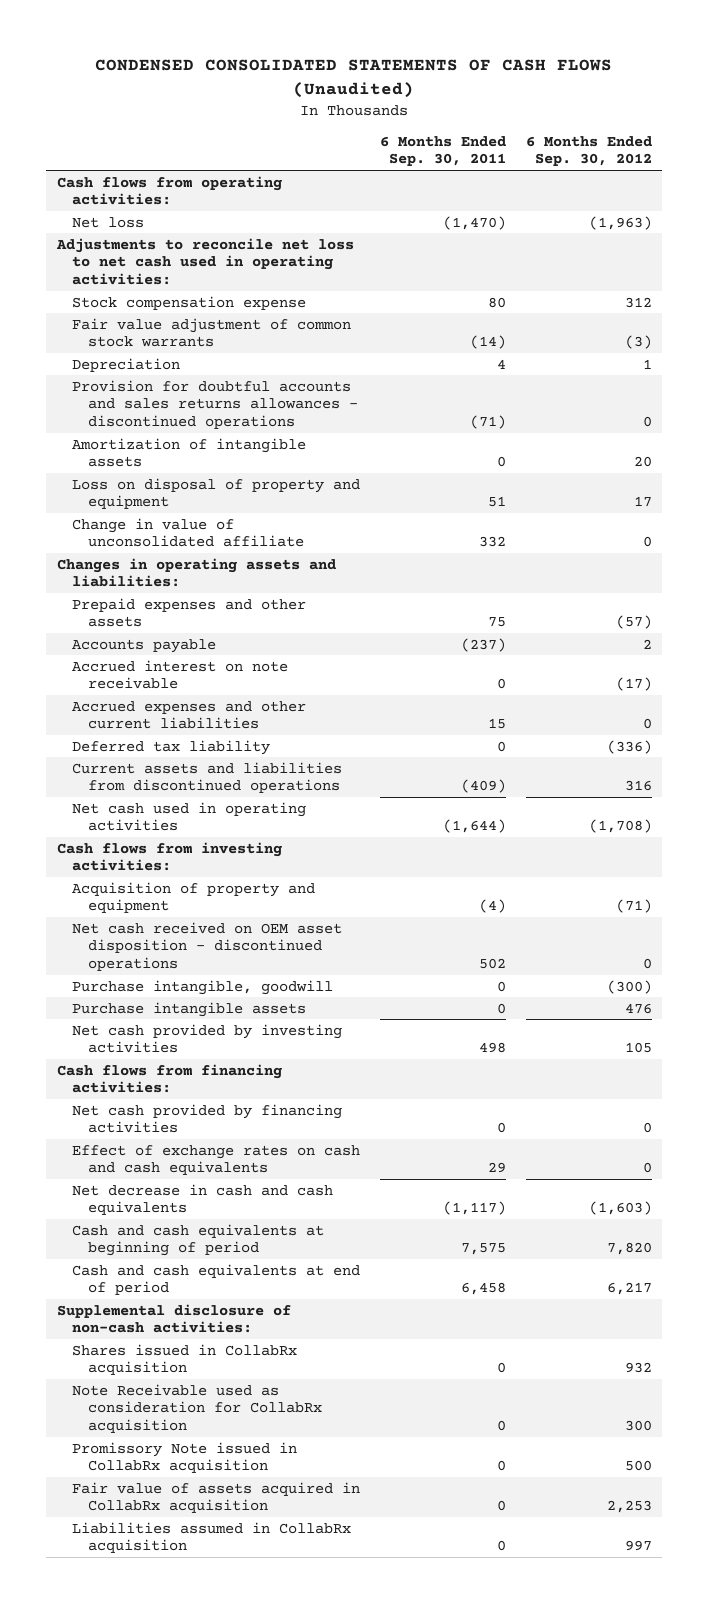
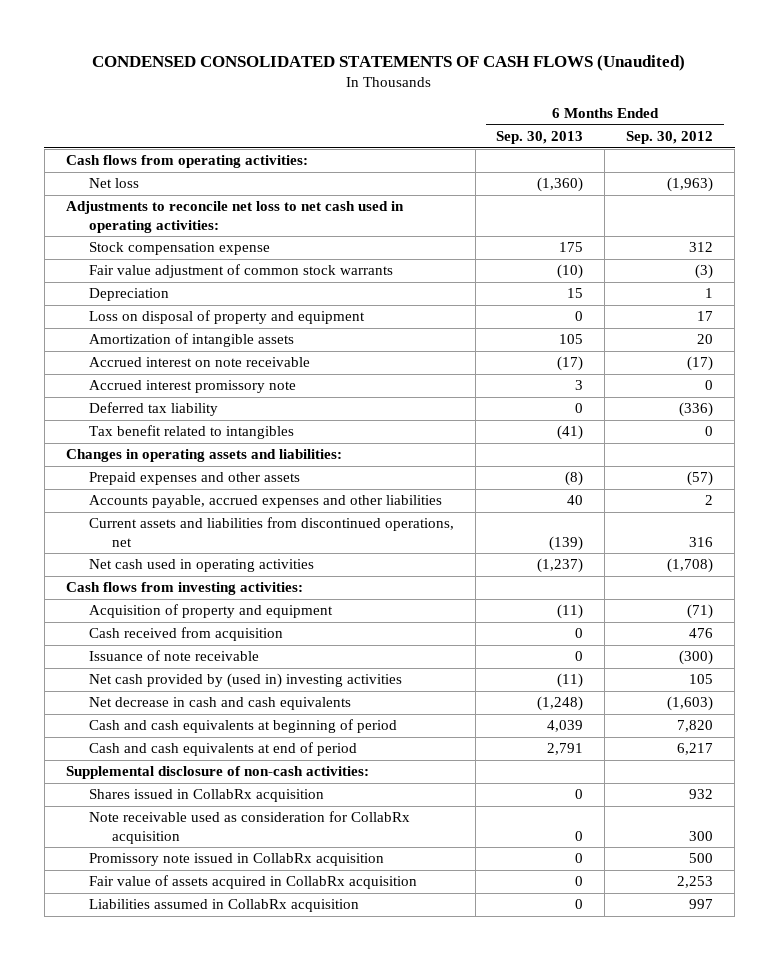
[380,135,507,167] 6 Months Ended Sep. 30, 2011 -> none
none -> [496,131,584,145] Sep. 30, 2013
[72,379,358,430] Provision for doubtful accounts and sales returns allowances - discontinued operations -> none
[72,517,304,548] Change in value of unconsolidated affiliate -> none
[72,638,217,653] Accounts payable -> none
[72,437,307,468] Amortization of intangible assets -> [88,333,294,348] Amortization of intangible assets
[72,700,307,730] Accrued expenses and other current liabilities -> none
none -> [88,380,296,394] Accrued interest promissory note
none -> [88,425,294,440] Tax benefit related to intangibles
[56,557,336,588] Changes in operating assets and liabilities: -> [65,449,342,463] Changes in operating assets and liabilities:
[72,597,307,628] Prepaid expenses and other assets -> [88,472,300,486] Prepaid expenses and other assets
none -> [88,495,442,509] Accounts payable, accrued expenses and other liabilities
[72,761,343,794] Current assets and liabilities from discontinued operations -> [88,517,454,547] Current assets and liabilities from discontinued operations, net
[72,921,343,972] Net cash received on OEM asset disposition - discontinued operations -> none
[72,979,334,995] Purchase intangible, goodwill -> none
[56,1063,282,1094] Cash flows from financing activities: -> none
[72,1103,343,1134] Net cash provided by financing activities -> none
[72,1144,361,1176] Effect of exchange rates on cash and cash equivalents -> none
[72,1001,307,1017] Purchase intangible assets -> [88,627,283,642] Cash received from acquisition
none -> [88,650,259,662] Issuance of note receivable
[72,1023,343,1054] Net cash provided by investing activities -> [88,673,402,689] Net cash provided by (used in) investing activities
[72,1383,322,1434] Note Receivable used as consideration for CollabRx acquisition -> [88,811,410,844] Note receivable used as consideration for CollabRx acquisition
[72,1441,298,1474] Promissory Note issued in CollabRx acquisition -> [88,853,384,867] Promissory note issued in CollabRx acquisition

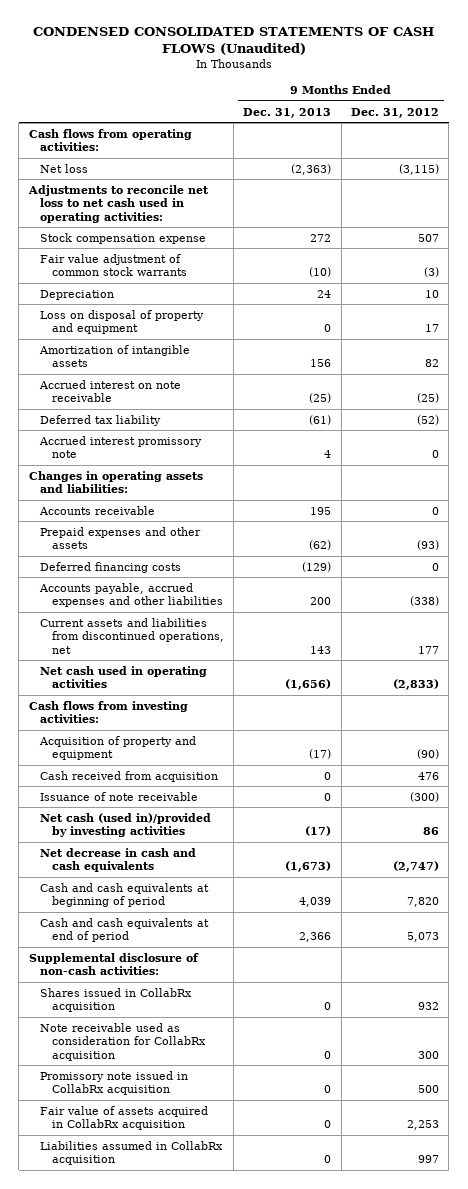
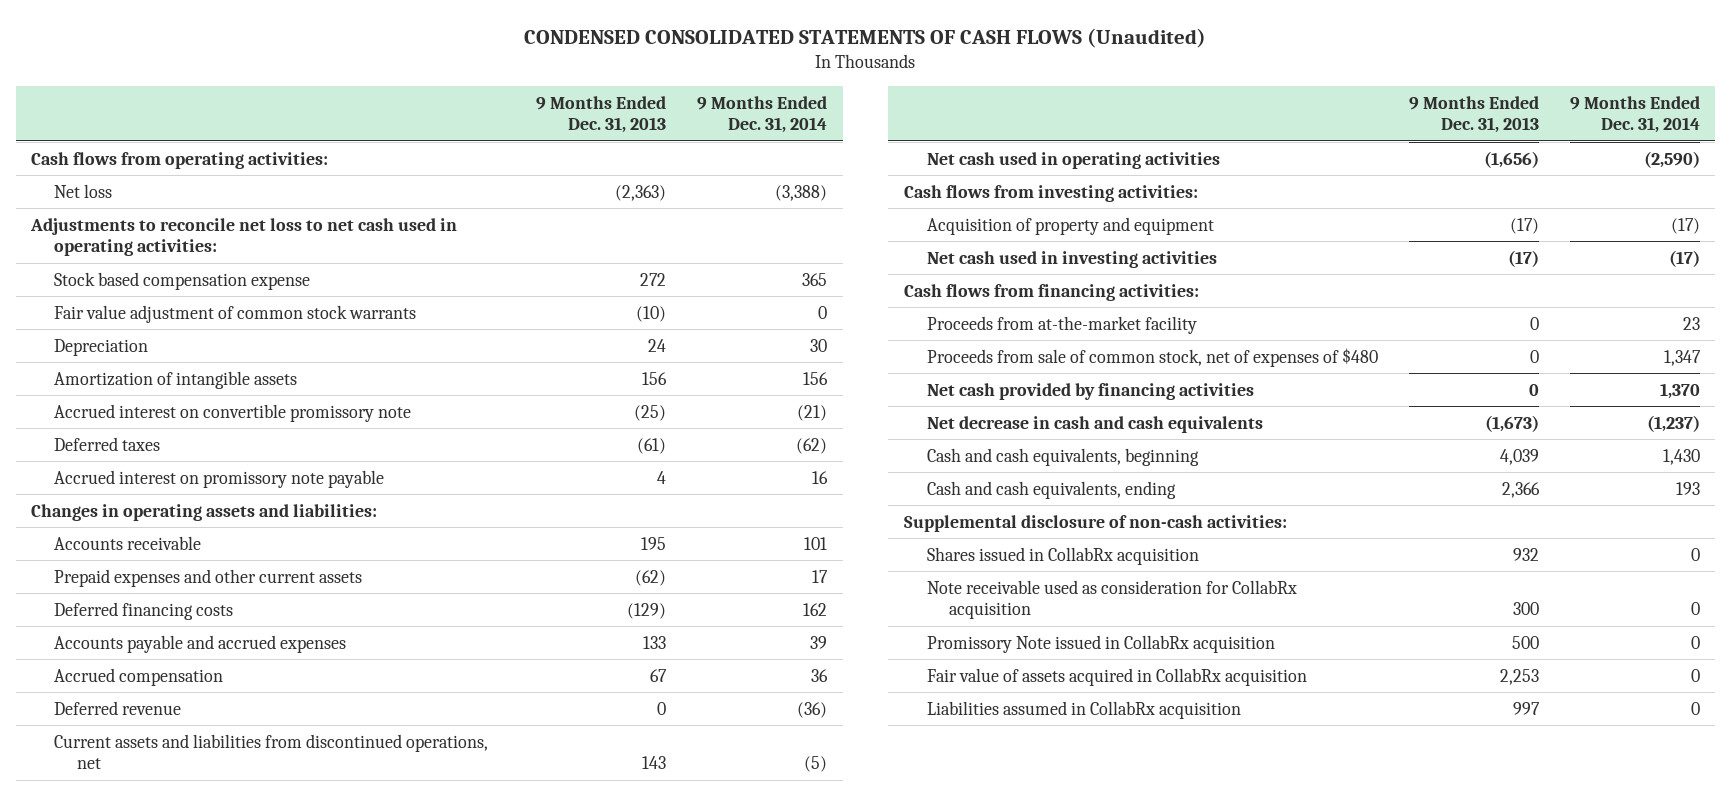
[350,107,439,118] Dec. 31, 2012 -> none
none -> [697,96,828,134] 9 Months Ended Dec. 31, 2014
[40,232,207,244] Stock compensation expense -> [54,271,311,290] Stock based compensation expense
[40,309,205,335] Loss on disposal of property and equipment -> none
[39,379,182,403] Accrued interest on note receivable -> [54,403,412,422] Accrued interest on convertible promissory note
[40,414,162,426] Deferred tax liability -> [54,436,161,451] Deferred taxes
[39,435,203,459] Accrued interest promissory note -> [54,469,385,488] Accrued interest on promissory note payable
[40,526,202,550] Prepaid expenses and other assets -> [54,568,363,587] Prepaid expenses and other current assets
[39,582,223,608] Accounts payable, accrued expenses and other liabilities -> [54,634,347,653] Accounts payable and accrued expenses
[310,597,332,606] 200 -> [643,635,667,649] 133
none -> [54,667,224,686] Accrued compensation
none -> [54,700,182,715] Deferred revenue
[40,770,219,782] Cash received from acquisition -> none
[40,791,199,801] Issuance of note receivable -> none
[40,812,212,838] Net cash (used in)/provided by investing activities -> [926,250,1217,268] Net cash used in investing activities
none -> [903,283,1199,301] Cash flows from financing activities:
none -> [926,315,1197,334] Proceeds from at-the-market facility
none -> [926,347,1378,367] Proceeds from sale of common stock, net of expenses of $480
none -> [926,382,1254,400] Net cash provided by financing activities
[40,882,210,908] Cash and cash equivalents at beginning of period -> [926,447,1199,466] Cash and cash equivalents, beginning
[40,917,210,943] Cash and cash equivalents at end of period -> [926,480,1176,499] Cash and cash equivalents, ending
[324,1002,332,1011] 0 -> [1512,547,1539,561] 932
[324,1050,332,1059] 0 -> [1512,601,1539,615] 300
[40,1070,189,1096] Promissory note issued in CollabRx acquisition -> [926,634,1275,653] Promissory Note issued in CollabRx acquisition
[324,1085,332,1094] 0 -> [1511,635,1539,649] 500
[324,1120,332,1129] 0 -> [1499,668,1539,685] 2,253
[324,1155,332,1164] 0 -> [1512,701,1540,715] 997

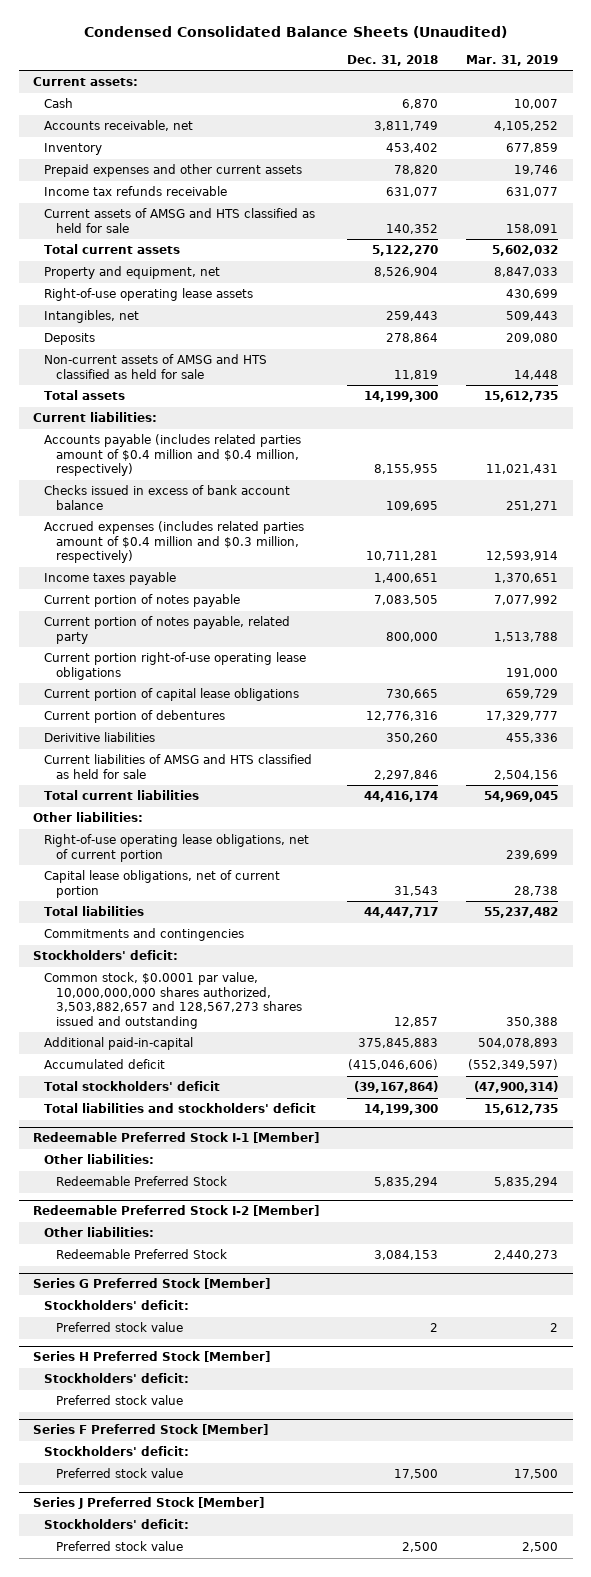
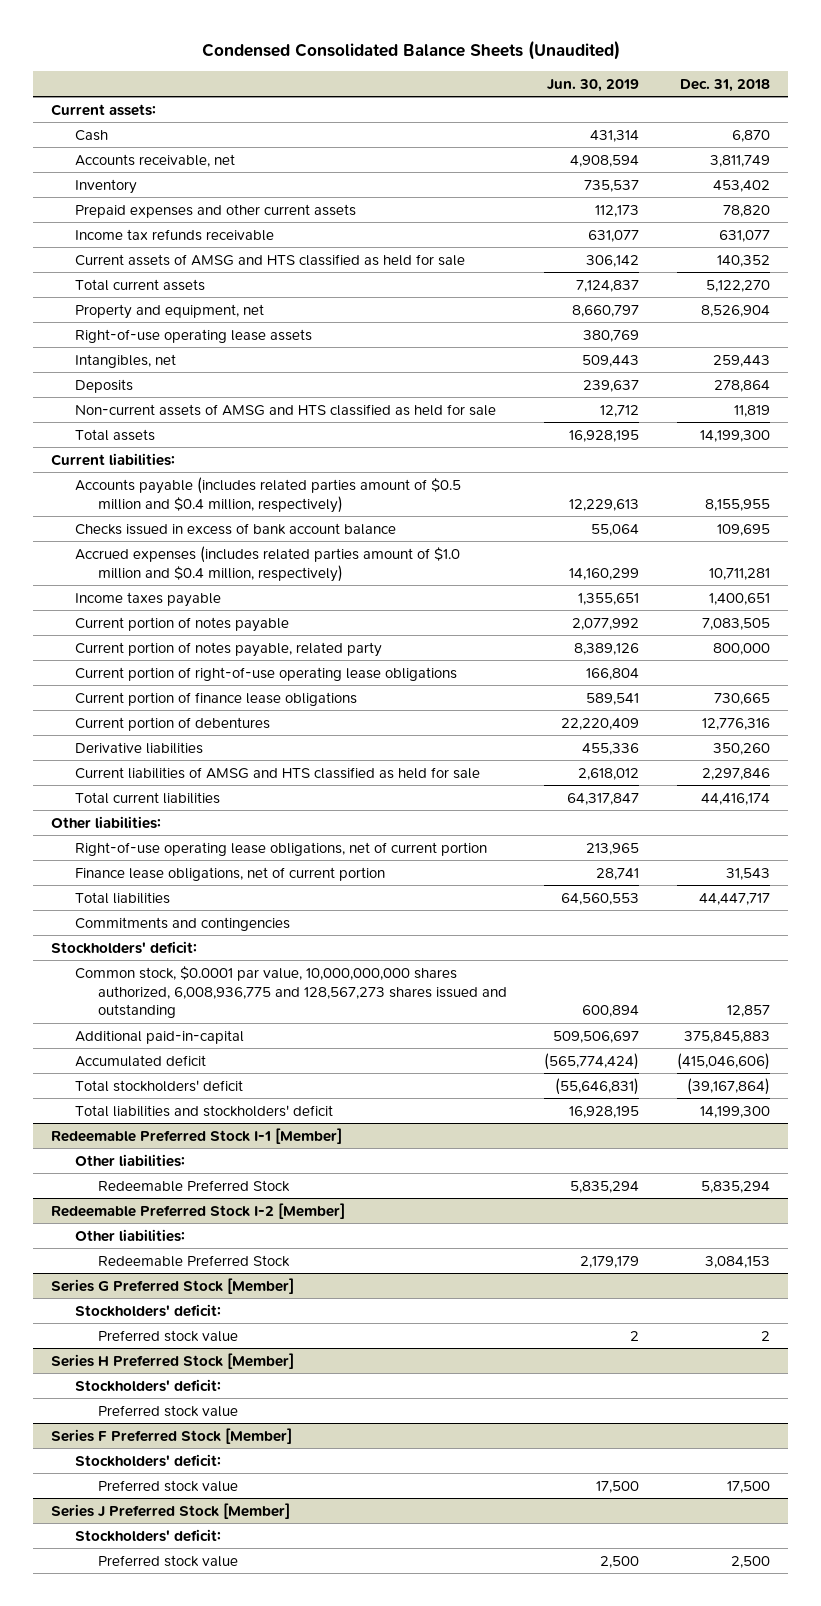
[466,54,559,66] Mar. 31, 2019 -> none
none -> [547,78,640,92] Jun. 30, 2019
[44,434,302,477] Accounts payable (includes related parties amount of $0.4 million and $0.4 million, respectively) -> [74,476,461,513] Accounts payable (includes related parties amount of $0.5 million and $0.4 million, respectively)
[44,521,305,564] Accrued expenses (includes related parties amount of $0.4 million and $0.3 million, respectively) -> [74,545,460,582] Accrued expenses (includes related parties amount of $1.0 million and $0.4 million, respectively)
[44,652,307,680] Current portion right-of-use operating lease obligations -> [74,666,457,681] Current portion of right-of-use operating lease obligations
[44,688,300,702] Current portion of capital lease obligations -> [74,691,357,706] Current portion of finance lease obligations
[44,732,156,743] Derivitive liabilities -> [74,741,203,754] Derivative liabilities
[44,870,281,898] Capital lease obligations, net of current portion -> [74,866,385,881] Finance lease obligations, net of current portion
[44,972,302,1029] Common stock, $0.0001 par value, 10,000,000,000 shares authorized, 3,503,882,657 and 128,567,273 shares issued and outstanding -> [74,965,508,1019] Common stock, $0.0001 par value, 10,000,000,000 shares authorized, 6,008,936,775 and 128,567,273 shares issued and outstanding

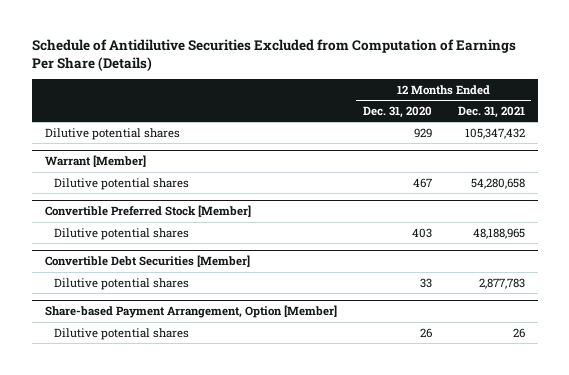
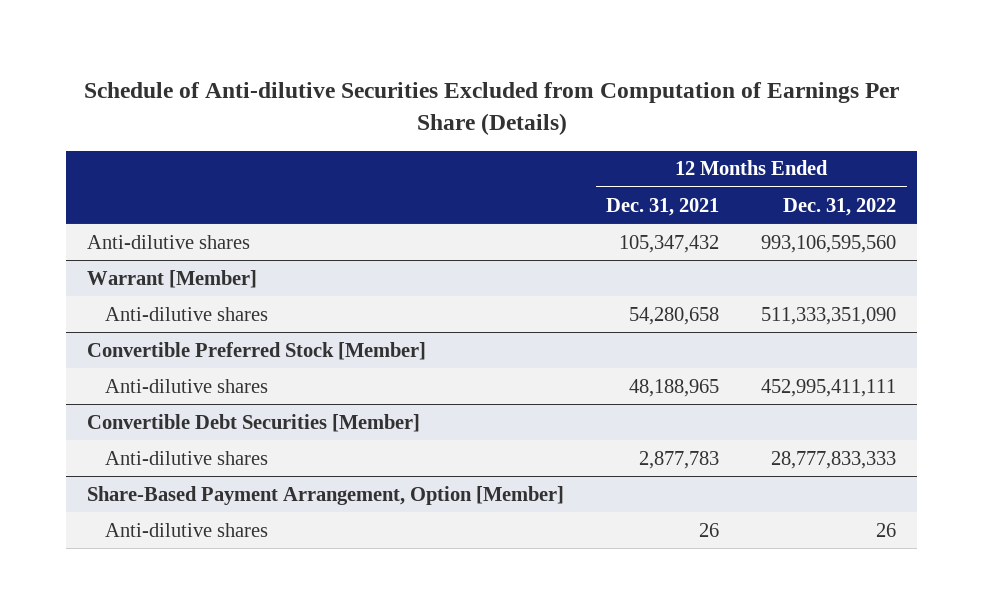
[31,38,516,71] Schedule of Antidilutive Securities Excluded from Computation of Earnings Per Share (Details) -> [83,81,899,135] Schedule of Anti-dilutive Securities Excluded from Computation of Earnings Per Share (Details)
[362,106,432,119] Dec. 31, 2020 -> none
none -> [783,197,897,216] Dec. 31, 2022
[44,127,180,140] Dilutive potential shares -> [87,234,251,249] Anti-dilutive shares
[53,177,189,190] Dilutive potential shares -> [104,306,268,321] Anti-dilutive shares
[53,227,189,240] Dilutive potential shares -> [104,378,268,393] Anti-dilutive shares
[53,277,189,290] Dilutive potential shares -> [104,450,268,465] Anti-dilutive shares
[44,305,337,319] Share-based Payment Arrangement, Option [Member] -> [87,485,565,505] Share-Based Payment Arrangement, Option [Member]
[53,327,189,340] Dilutive potential shares -> [104,522,268,537] Anti-dilutive shares

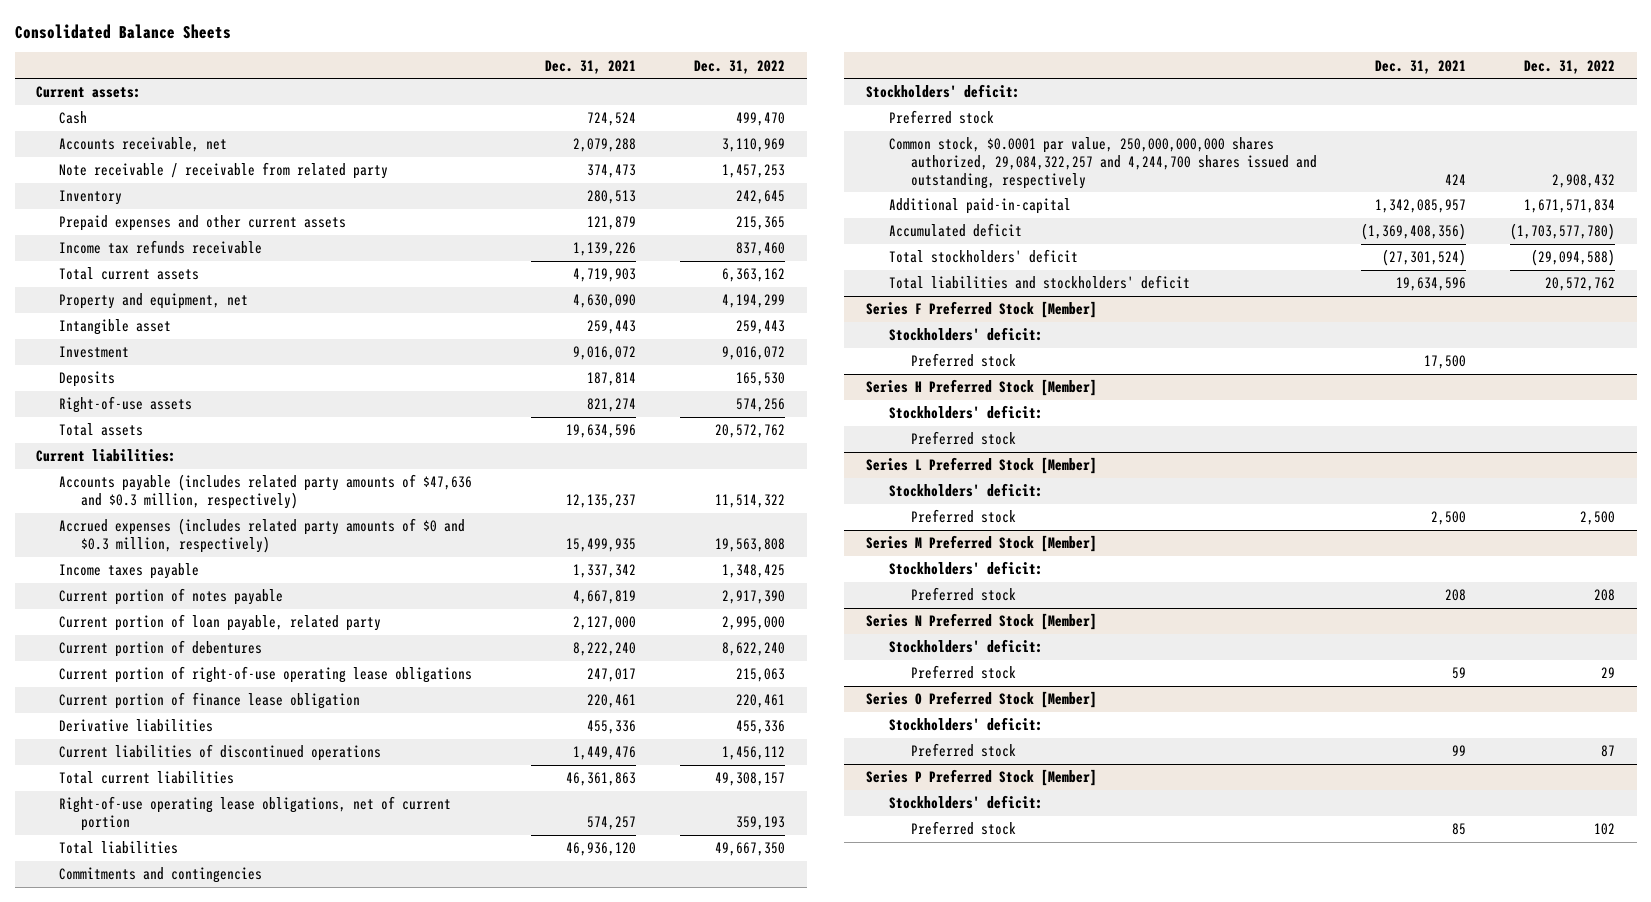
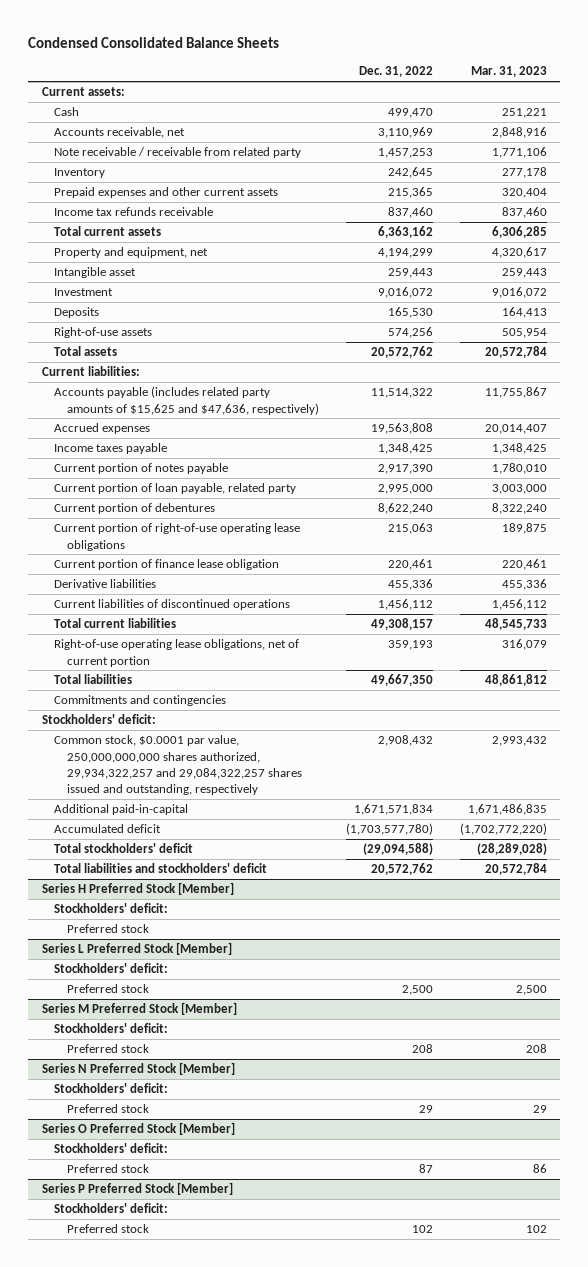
[14,23,231,39] Consolidated Balance Sheets -> [28,37,280,49] Condensed Consolidated Balance Sheets
[545,59,637,74] Dec. 31, 2021 -> none
none -> [470,66,547,78] Mar. 31, 2023
[58,474,472,509] Accounts payable (includes related party amounts of $47,636 and $0.3 million, respectively) -> [54,386,320,415] Accounts payable (includes related party amounts of $15,625 and $47,636, respectively)
[58,518,465,553] Accrued expenses (includes related party amounts of $0 and $0.3 million, respectively) -> [54,423,151,435] Accrued expenses
[888,110,994,125] Preferred stock -> none
[888,137,1318,189] Common stock, $0.0001 par value, 250,000,000,000 shares authorized, 29,084,322,257 and 4,244,700 shares issued and outstanding, respectively -> [54,735,303,796] Common stock, $0.0001 par value, 250,000,000,000 shares authorized, 29,934,322,257 and 29,084,322,257 shares issued and outstanding, respectively
[866,301,1098,319] Series F Preferred Stock [Member] -> none
[888,327,1043,342] Stockholders' deficit: -> none
[911,353,1017,368] Preferred stock -> none

